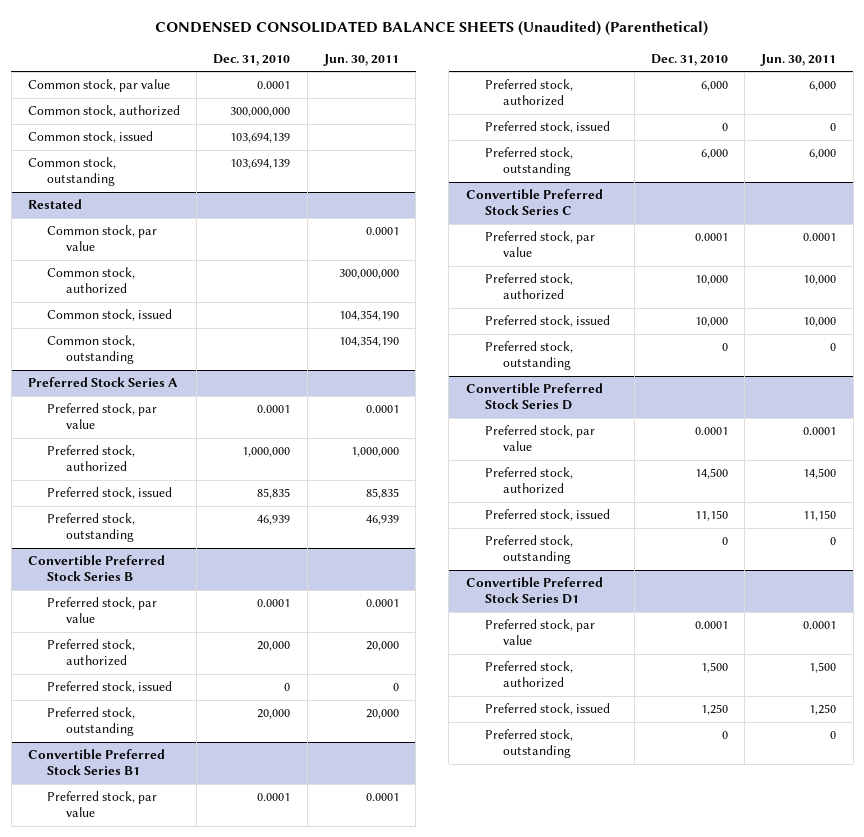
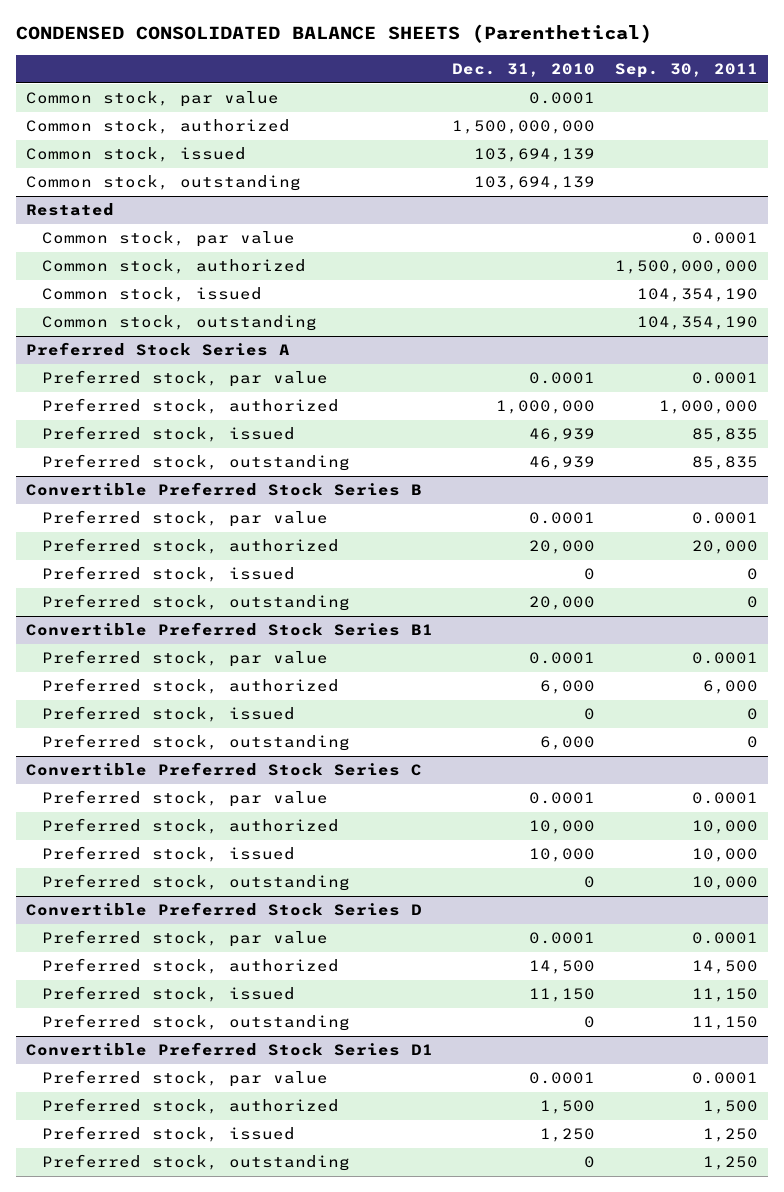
[155,20,709,36] CONDENSED CONSOLIDATED BALANCE SHEETS (Unaudited) (Parenthetical) -> [15,24,652,44] CONDENSED CONSOLIDATED BALANCE SHEETS (Parenthetical)
[322,53,399,66] Jun. 30, 2011 -> none
none -> [615,62,759,78] Sep. 30, 2011
[230,107,291,118] 300,000,000 -> [452,120,596,135] 1,500,000,000
[257,488,291,500] 85,835 -> [529,428,596,443] 46,939

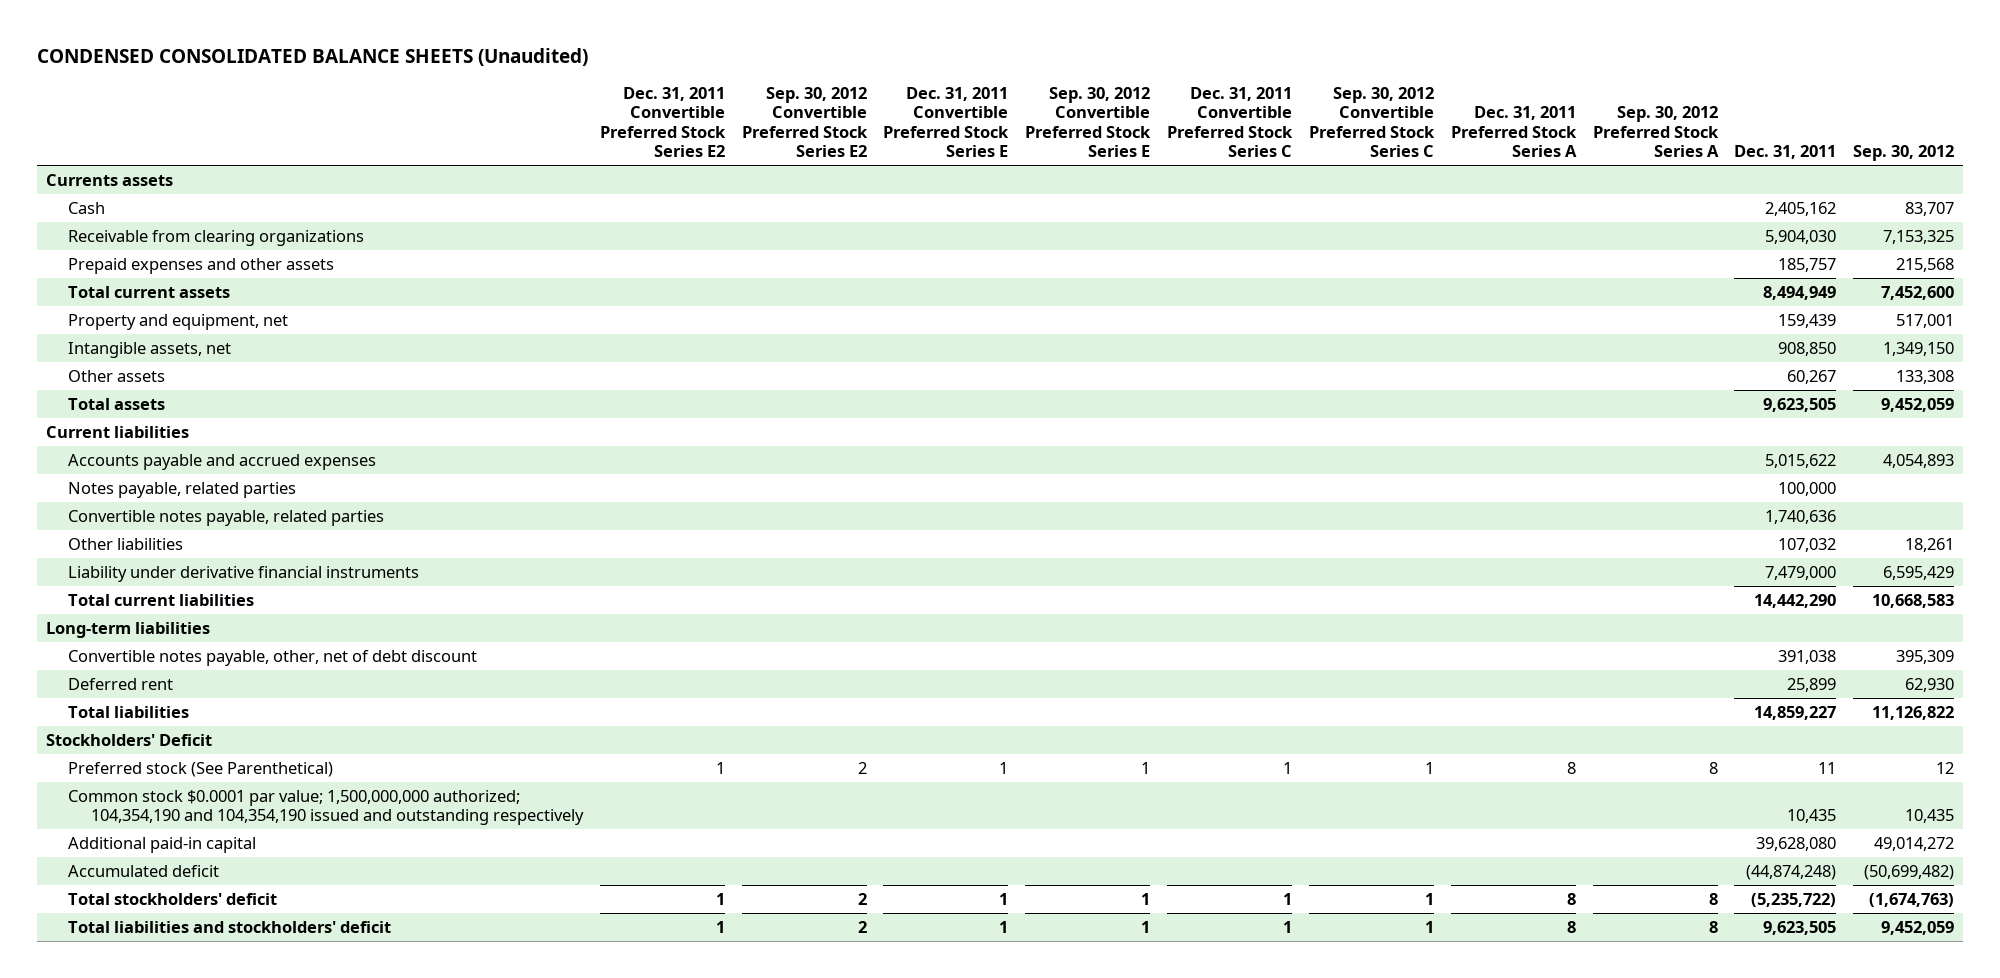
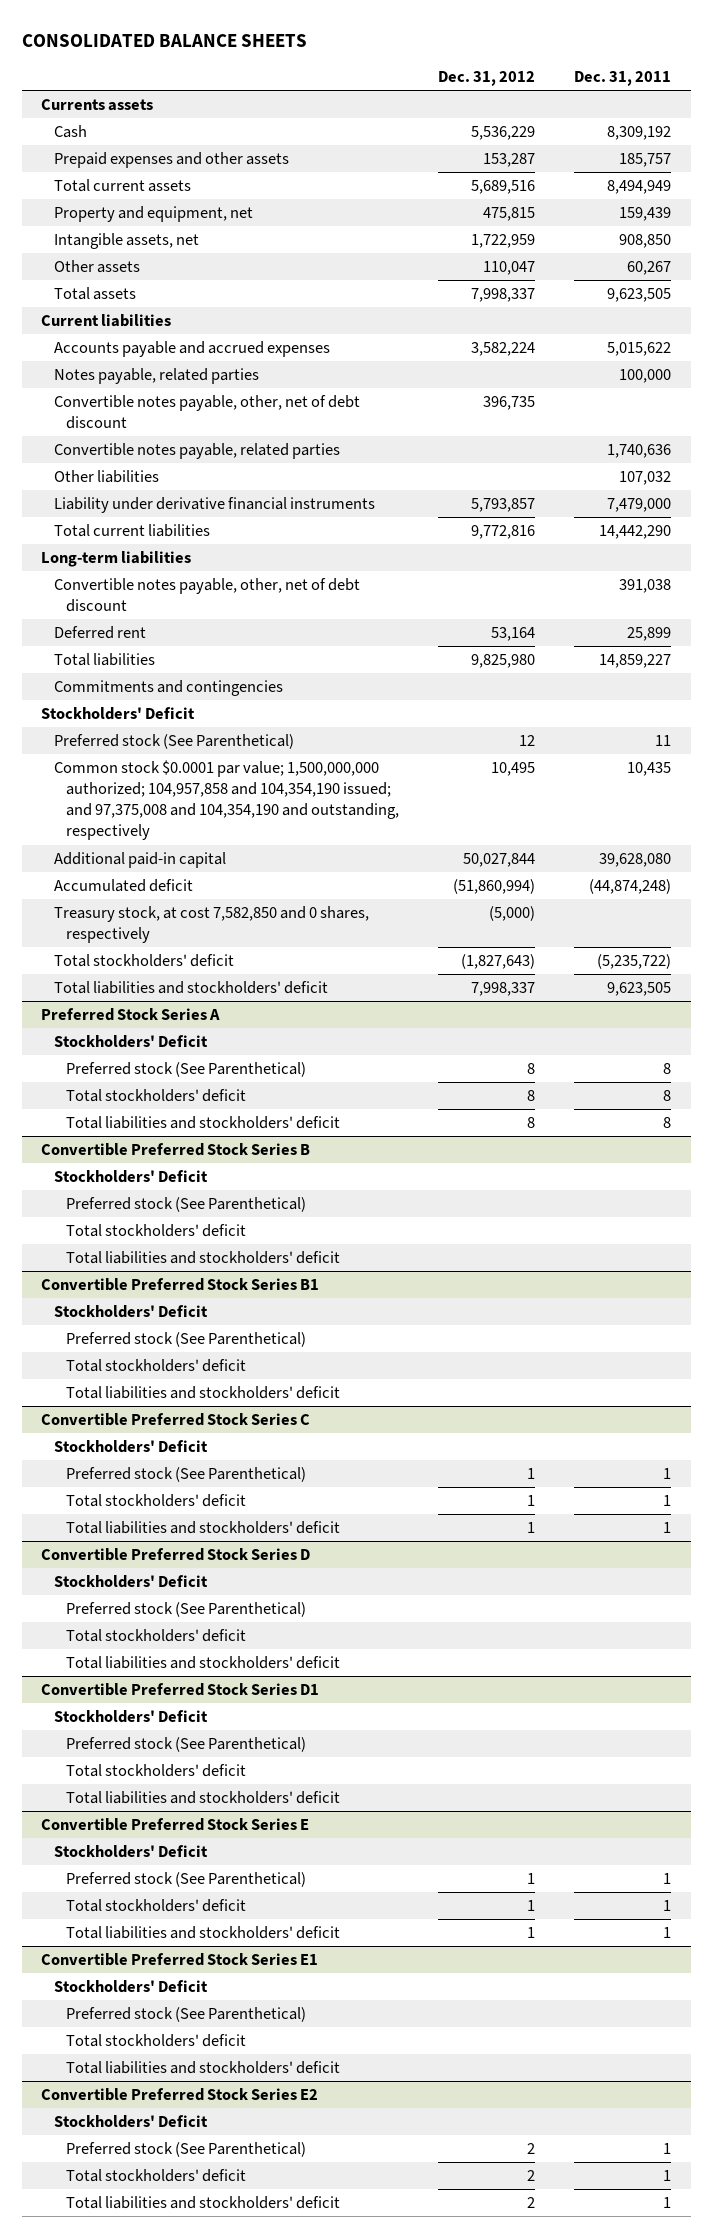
[37,47,589,66] CONDENSED CONSOLIDATED BALANCE SHEETS (Unaudited) -> [21,34,307,48] CONSOLIDATED BALANCE SHEETS
[599,86,726,158] Dec. 31, 2011 Convertible Preferred Stock Series E2 -> none
[741,86,868,158] Sep. 30, 2012 Convertible Preferred Stock Series E2 -> none
[883,86,1010,158] Dec. 31, 2011 Convertible Preferred Stock Series E -> none
[1025,86,1152,158] Sep. 30, 2012 Convertible Preferred Stock Series E -> none
[1167,86,1294,158] Dec. 31, 2011 Convertible Preferred Stock Series C -> none
[1308,86,1435,158] Sep. 30, 2012 Convertible Preferred Stock Series C -> none
[1450,106,1577,158] Dec. 31, 2011 Preferred Stock Series A -> none
[1592,106,1719,158] Sep. 30, 2012 Preferred Stock Series A -> none
[1853,145,1955,162] Sep. 30, 2012 -> none
none -> [438,71,536,87] Dec. 31, 2012
[68,229,365,246] Receivable from clearing organizations -> none
[1765,201,1837,216] 2,405,162 -> [607,125,672,140] 8,309,192
none -> [53,394,360,430] Convertible notes payable, other, net of debt discount
none -> [53,679,283,696] Commitments and contingencies
[68,789,584,826] Common stock $0.0001 par value; 1,500,000,000 authorized; 104,354,190 and 104,354,190 issued and outstanding respectively -> [53,759,399,841] Common stock $0.0001 par value; 1,500,000,000 authorized; 104,957,858 and 104,354,190 issued; and 97,375,008 and 104,354,190 and outstanding, respectively
none -> [53,905,369,944] Treasury stock, at cost 7,582,850 and 0 shares, respectively
none -> [41,1007,221,1021] Preferred Stock Series A
none -> [53,1034,208,1048] Stockholders' Deficit
none -> [65,1061,306,1077] Preferred stock (See Parenthetical)
none -> [65,1088,246,1102] Total stockholders' deficit
none -> [65,1115,340,1129] Total liabilities and stockholders' deficit
none -> [41,1142,311,1156] Convertible Preferred Stock Series B
none -> [53,1169,208,1183] Stockholders' Deficit
none -> [65,1196,306,1212] Preferred stock (See Parenthetical)
none -> [65,1223,246,1237] Total stockholders' deficit
none -> [65,1250,340,1264] Total liabilities and stockholders' deficit
none -> [41,1277,320,1291] Convertible Preferred Stock Series B1
none -> [53,1304,208,1318] Stockholders' Deficit
none -> [65,1331,306,1347] Preferred stock (See Parenthetical)
none -> [65,1358,246,1372] Total stockholders' deficit
none -> [65,1385,340,1399] Total liabilities and stockholders' deficit
none -> [41,1412,311,1426] Convertible Preferred Stock Series C
none -> [53,1439,208,1453] Stockholders' Deficit
none -> [65,1466,306,1482] Preferred stock (See Parenthetical)
none -> [65,1493,246,1507] Total stockholders' deficit
none -> [65,1520,340,1534] Total liabilities and stockholders' deficit
none -> [41,1547,311,1561] Convertible Preferred Stock Series D
none -> [53,1574,208,1588] Stockholders' Deficit
none -> [65,1601,306,1617] Preferred stock (See Parenthetical)
none -> [65,1628,246,1642] Total stockholders' deficit
none -> [65,1655,340,1669] Total liabilities and stockholders' deficit
none -> [41,1682,320,1696] Convertible Preferred Stock Series D1
none -> [53,1709,208,1723] Stockholders' Deficit
none -> [65,1736,306,1752] Preferred stock (See Parenthetical)
none -> [65,1763,246,1777] Total stockholders' deficit
none -> [65,1790,340,1804] Total liabilities and stockholders' deficit
none -> [41,1817,310,1831] Convertible Preferred Stock Series E
none -> [53,1844,208,1858] Stockholders' Deficit
none -> [65,1871,306,1887] Preferred stock (See Parenthetical)
none -> [65,1898,246,1912] Total stockholders' deficit
none -> [65,1925,340,1939] Total liabilities and stockholders' deficit
none -> [41,1952,319,1966] Convertible Preferred Stock Series E1
none -> [53,1979,208,1993] Stockholders' Deficit
none -> [65,2006,306,2022] Preferred stock (See Parenthetical)
none -> [65,2033,246,2047] Total stockholders' deficit
none -> [65,2060,340,2074] Total liabilities and stockholders' deficit
none -> [41,2087,319,2101] Convertible Preferred Stock Series E2
none -> [53,2114,208,2128] Stockholders' Deficit
none -> [65,2141,306,2157] Preferred stock (See Parenthetical)
none -> [65,2168,246,2182] Total stockholders' deficit
none -> [65,2195,340,2209] Total liabilities and stockholders' deficit

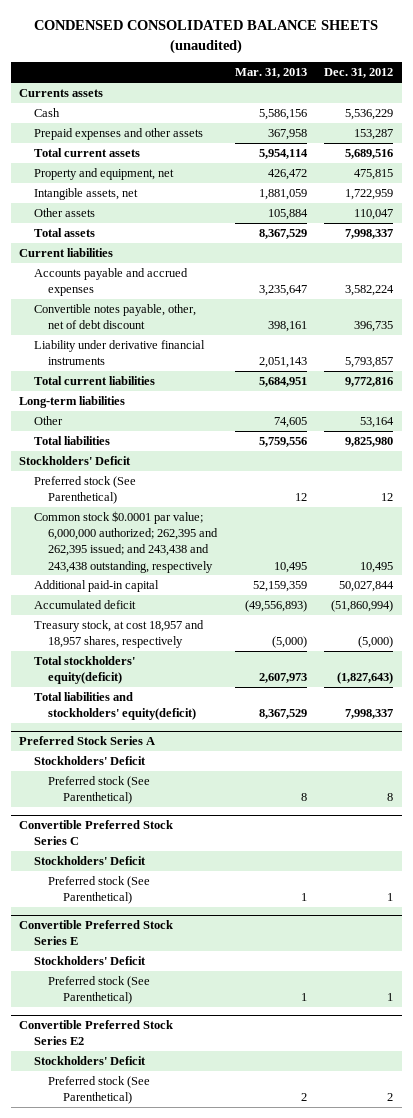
[21,34,307,48] CONSOLIDATED BALANCE SHEETS -> [34,20,379,54] CONDENSED CONSOLIDATED BALANCE SHEETS (unaudited)
[574,71,672,87] Dec. 31, 2011 -> none
none -> [234,68,307,79] Mar. 31, 2013
[53,367,259,384] Notes payable, related parties -> none
[53,442,340,459] Convertible notes payable, related parties -> none
[53,469,159,483] Other liabilities -> none
[53,577,360,613] Convertible notes payable, other, net of debt discount -> none
[53,625,146,639] Deferred rent -> [33,415,63,425] Other
[53,679,283,696] Commitments and contingencies -> none
[53,759,399,841] Common stock $0.0001 par value; 1,500,000,000 authorized; 104,957,858 and 104,354,190 issued; and 97,375,008 and 104,354,190 and outstanding, respectively -> [33,510,219,573] Common stock $0.0001 par value; 6,000,000 authorized; 262,395 and 262,395 issued; and 243,438 and 243,438 outstanding, respectively
[53,905,369,944] Treasury stock, at cost 7,582,850 and 0 shares, respectively -> [33,619,204,649] Treasury stock, at cost 18,957 and 18,957 shares, respectively
[53,953,234,967] Total stockholders' deficit -> [33,655,135,685] Total stockholders' equity(deficit)
[53,980,328,994] Total liabilities and stockholders' deficit -> [33,691,197,721] Total liabilities and stockholders' equity(deficit)
[65,1088,246,1102] Total stockholders' deficit -> none
[65,1115,340,1129] Total liabilities and stockholders' deficit -> none
[41,1142,311,1156] Convertible Preferred Stock Series B -> none
[53,1169,208,1183] Stockholders' Deficit -> none
[65,1196,306,1212] Preferred stock (See Parenthetical) -> none
[65,1223,246,1237] Total stockholders' deficit -> none
[65,1250,340,1264] Total liabilities and stockholders' deficit -> none
[41,1277,320,1291] Convertible Preferred Stock Series B1 -> none
[53,1304,208,1318] Stockholders' Deficit -> none
[65,1331,306,1347] Preferred stock (See Parenthetical) -> none
[65,1358,246,1372] Total stockholders' deficit -> none
[65,1385,340,1399] Total liabilities and stockholders' deficit -> none
[65,1493,246,1507] Total stockholders' deficit -> none
[65,1520,340,1534] Total liabilities and stockholders' deficit -> none
[41,1547,311,1561] Convertible Preferred Stock Series D -> none
[53,1574,208,1588] Stockholders' Deficit -> none
[65,1601,306,1617] Preferred stock (See Parenthetical) -> none
[65,1628,246,1642] Total stockholders' deficit -> none
[65,1655,340,1669] Total liabilities and stockholders' deficit -> none
[41,1682,320,1696] Convertible Preferred Stock Series D1 -> none
[53,1709,208,1723] Stockholders' Deficit -> none
[65,1736,306,1752] Preferred stock (See Parenthetical) -> none
[65,1763,246,1777] Total stockholders' deficit -> none
[65,1790,340,1804] Total liabilities and stockholders' deficit -> none
[65,1898,246,1912] Total stockholders' deficit -> none
[65,1925,340,1939] Total liabilities and stockholders' deficit -> none
[41,1952,319,1966] Convertible Preferred Stock Series E1 -> none
[53,1979,208,1993] Stockholders' Deficit -> none
[65,2006,306,2022] Preferred stock (See Parenthetical) -> none
[65,2033,246,2047] Total stockholders' deficit -> none
[65,2060,340,2074] Total liabilities and stockholders' deficit -> none
[65,2168,246,2182] Total stockholders' deficit -> none
[65,2195,340,2209] Total liabilities and stockholders' deficit -> none

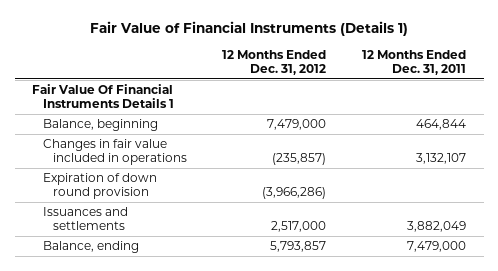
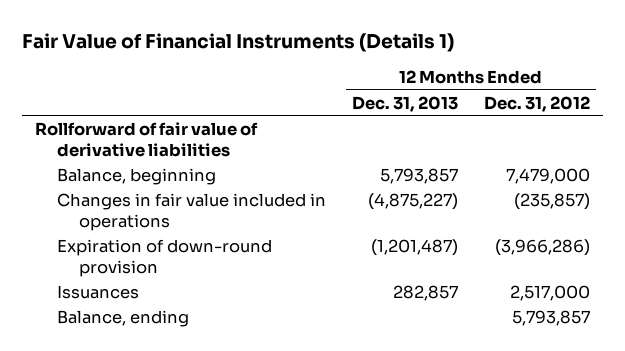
[362,50,467,76] 12 Months Ended Dec. 31, 2011 -> none
none -> [352,95,459,112] Dec. 31, 2013
[32,84,174,109] Fair Value Of Financial Instruments Details 1 -> none
none -> [35,121,259,157] Rollforward of fair value of derivative liabilities
[42,173,157,200] Expiration of down round provision -> [57,238,273,277] Expiration of down-round provision
[42,207,128,231] Issuances and settlements -> [57,284,140,299] Issuances

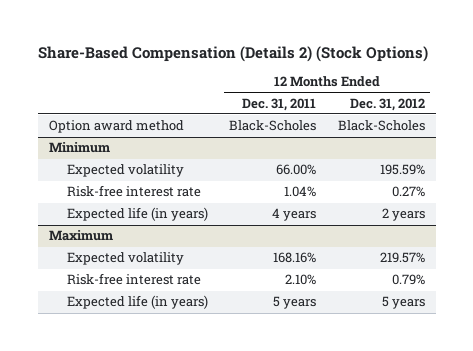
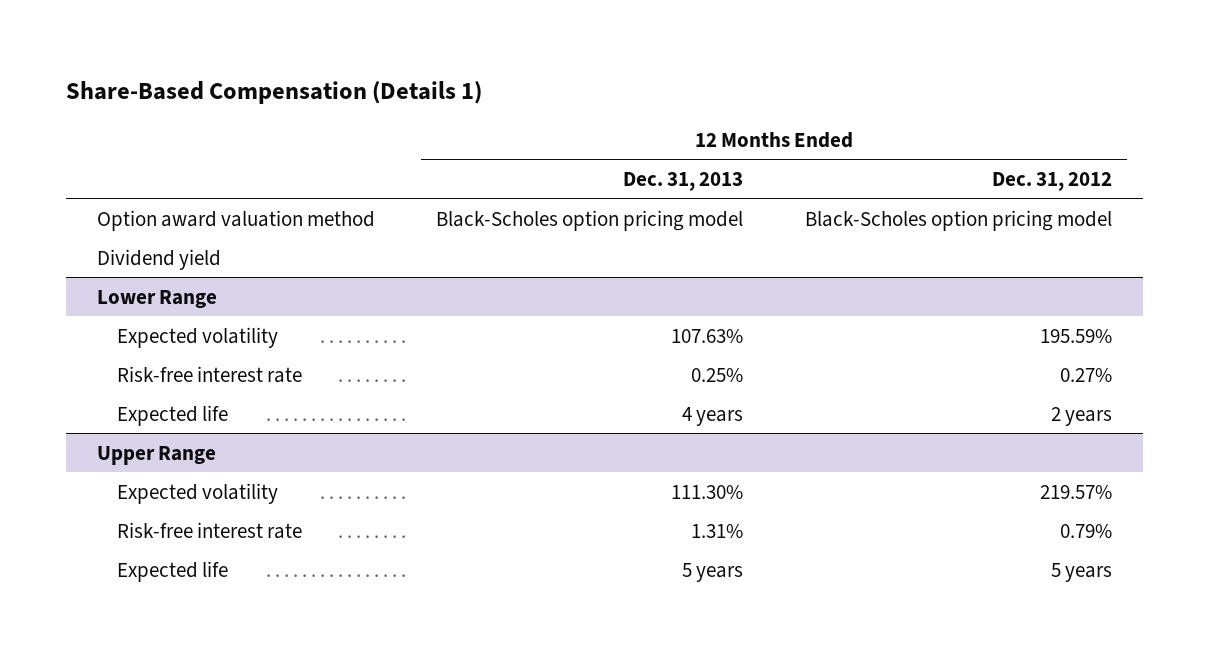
[37,45,428,62] Share-Based Compensation (Details 2) (Stock Options) -> [66,80,483,104] Share-Based Compensation (Details 1)
[242,97,317,111] Dec. 31, 2011 -> none
none -> [623,171,744,191] Dec. 31, 2013
[48,142,110,154] Minimum -> none
[48,120,184,134] Option award method -> [96,209,375,231] Option award valuation method
[337,120,425,132] Black-Scholes -> [805,209,1113,231] Black-Scholes option pricing model
none -> [96,248,221,270] Dividend yield
none -> [96,289,217,308] Lower Range
[48,230,113,242] Maximum -> none
[66,207,208,222] Expected life (in years) -> [116,404,228,426] Expected life
none -> [96,445,216,465] Upper Range
[66,295,208,310] Expected life (in years) -> [116,560,228,582] Expected life

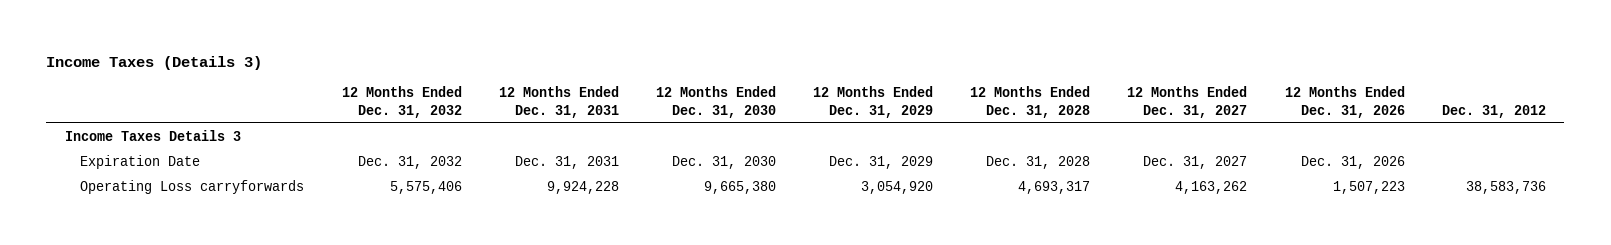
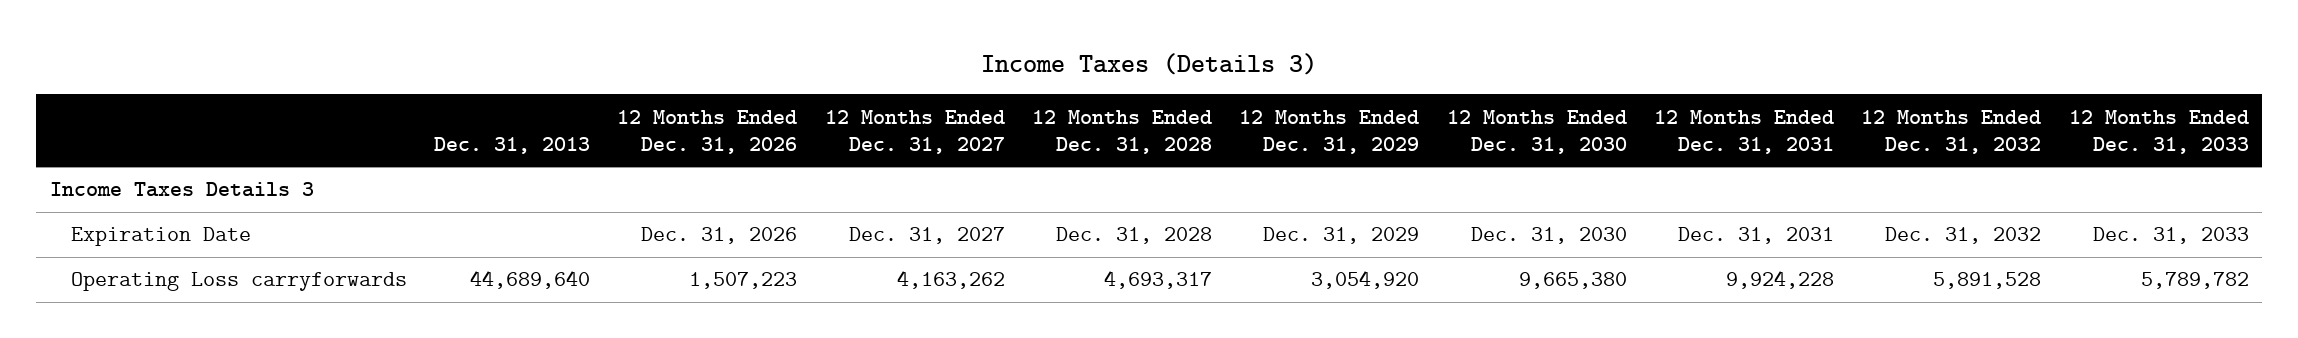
[1441,104,1546,118] Dec. 31, 2012 -> none
none -> [433,136,590,154] Dec. 31, 2013
none -> [2068,109,2249,154] 12 Months Ended Dec. 31, 2033
[389,180,462,194] 5,575,406 -> [1933,272,2042,290] 5,891,528

